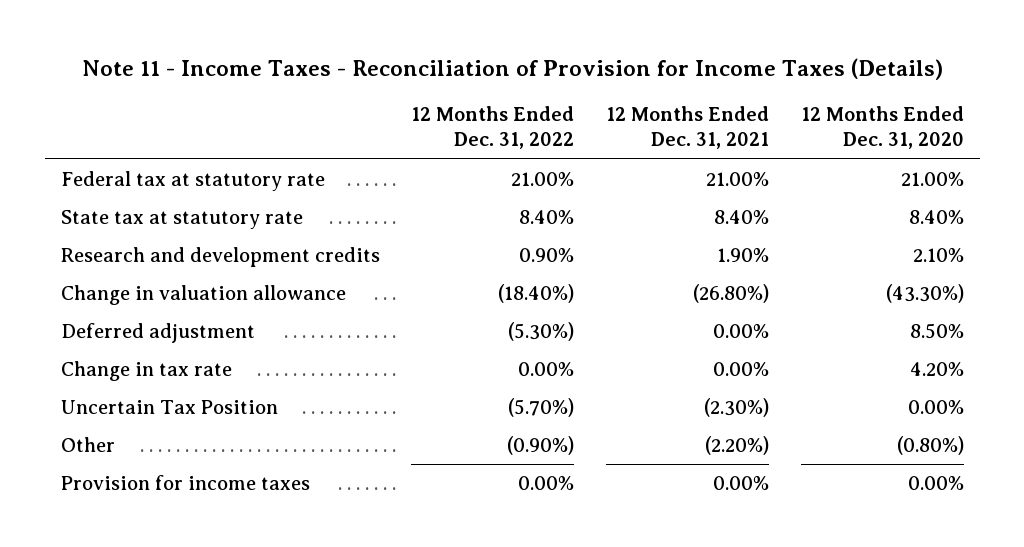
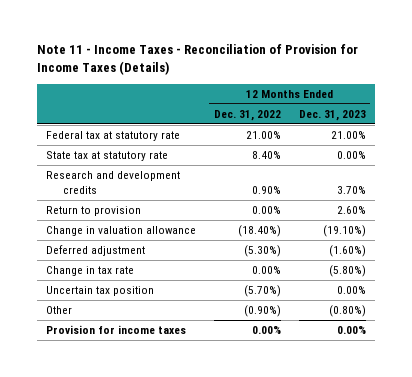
[606,106,770,150] 12 Months Ended Dec. 31, 2021 -> none
[800,106,964,150] 12 Months Ended Dec. 31, 2020 -> none
none -> [298,109,366,121] Dec. 31, 2023
none -> [45,206,141,217] Return to provision
[60,399,278,414] Uncertain Tax Position -> [45,286,154,297] Uncertain tax position

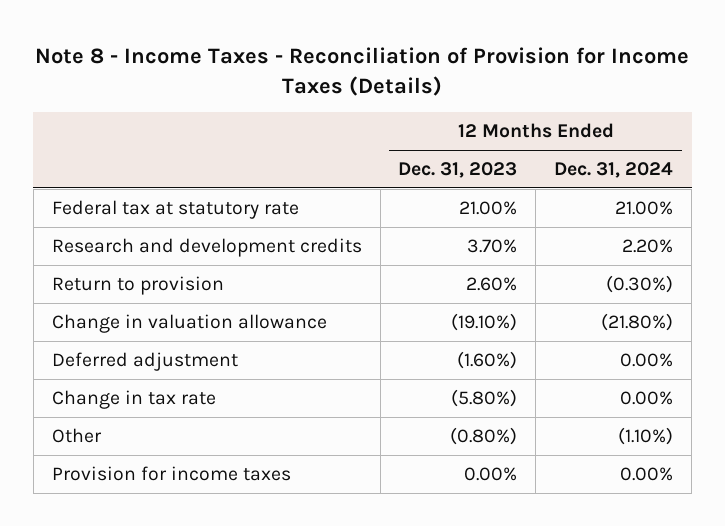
[36,44,358,76] Note 11 - Income Taxes - Reconciliation of Provision for Income Taxes (Details) -> [35,47,690,97] Note 8 - Income Taxes - Reconciliation of Provision for Income Taxes (Details)
[213,109,281,121] Dec. 31, 2022 -> none
none -> [554,161,674,178] Dec. 31, 2024
[45,151,168,162] State tax at statutory rate -> none
[45,286,154,297] Uncertain tax position -> none

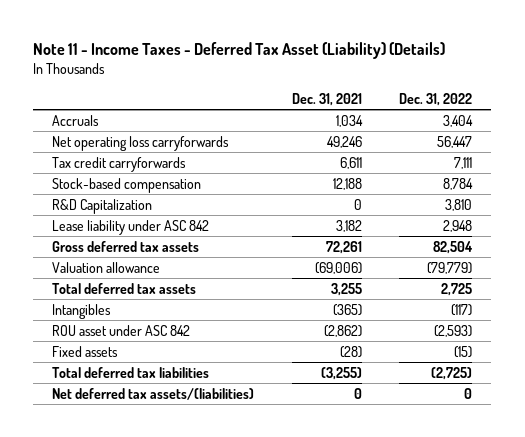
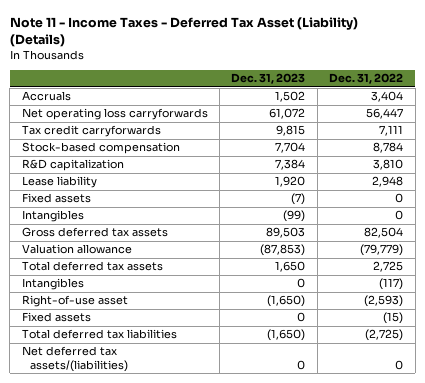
[291,92,362,106] Dec. 31, 2021 -> none
none -> [231,73,306,85] Dec. 31, 2023
[52,198,153,214] R&D Capitalization -> [21,159,124,172] R&D capitalization
[52,219,210,235] Lease liability under ASC 842 -> [21,176,97,189] Lease liability
none -> [21,193,91,204] Fixed assets
none -> [21,210,84,223] Intangibles
[52,324,191,336] ROU asset under ASC 842 -> [21,295,128,308] Right-of-use asset

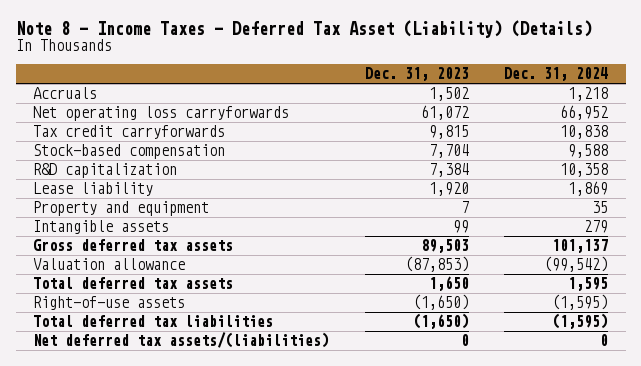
[9,16,358,48] Note 11 - Income Taxes - Deferred Tax Asset (Liability) (Details) -> [15,19,592,38] Note 8 - Income Taxes - Deferred Tax Asset (Liability) (Details)
[329,73,404,85] Dec. 31, 2022 -> none
none -> [504,67,609,82] Dec. 31, 2024
[21,193,91,204] Fixed assets -> none
[21,210,84,223] Intangibles -> none
none -> [33,201,210,217] Property and equipment
none -> [33,220,170,235] Intangible assets
[21,278,84,291] Intangibles -> none
[21,312,91,323] Fixed assets -> none
[21,295,128,308] Right-of-use asset -> [33,296,186,311] Right-of-use assets

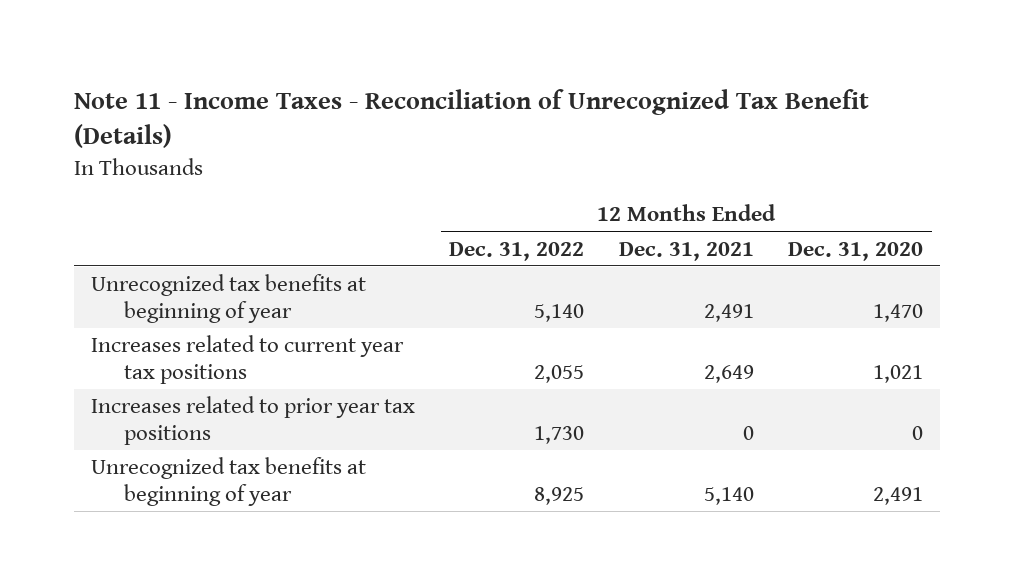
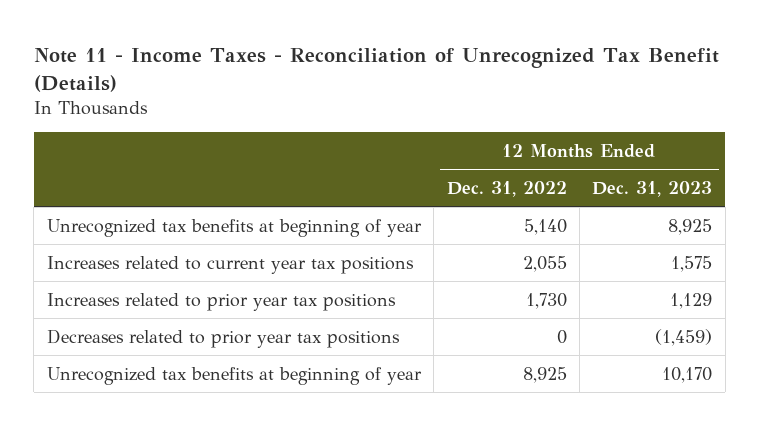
[618,241,754,261] Dec. 31, 2021 -> none
[788,241,924,261] Dec. 31, 2020 -> none
none -> [592,181,713,198] Dec. 31, 2023
none -> [46,328,400,348] Decreases related to prior year tax positions

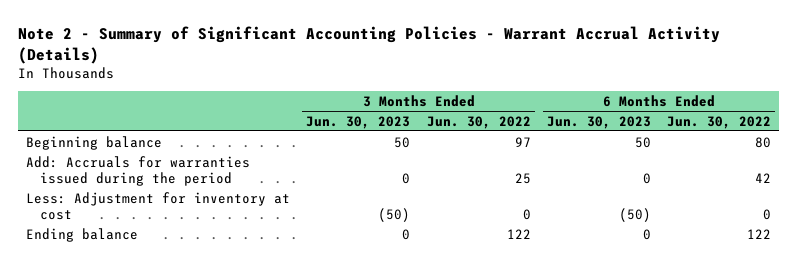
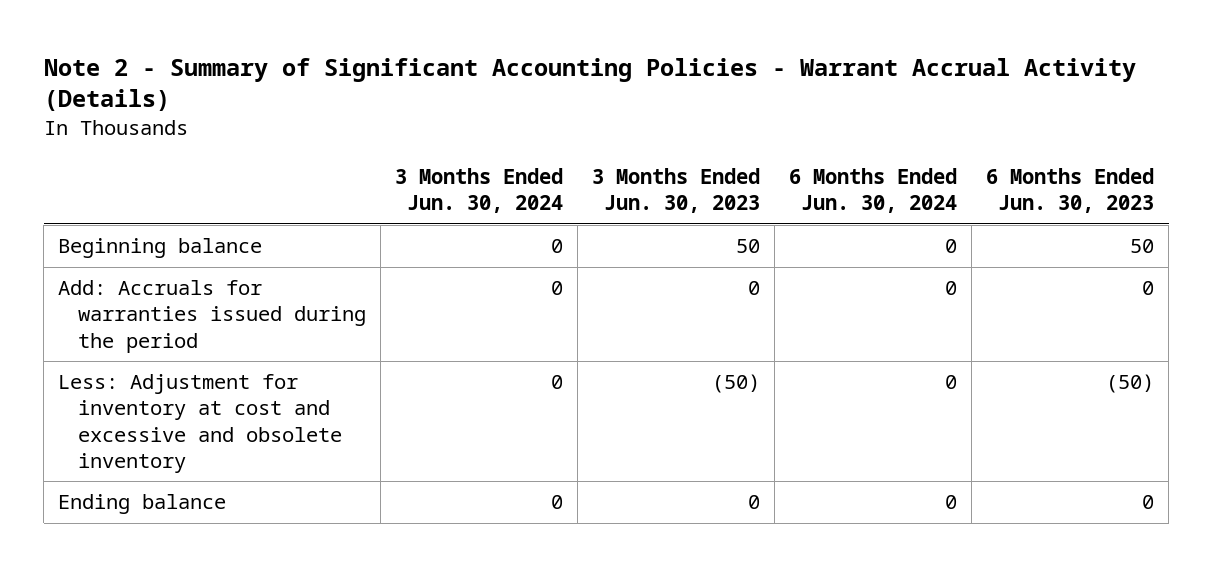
[426,115,531,129] Jun. 30, 2022 -> none
[667,115,772,129] Jun. 30, 2022 -> none
none -> [394,167,563,213] 3 Months Ended Jun. 30, 2024
none -> [789,167,958,213] 6 Months Ended Jun. 30, 2024
[26,191,291,220] Less: Adjustment for inventory at cost -> [58,374,342,473] Less: Adjustment for inventory at cost and excessive and obsolete inventory

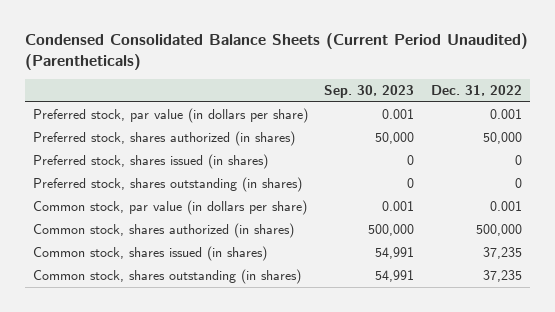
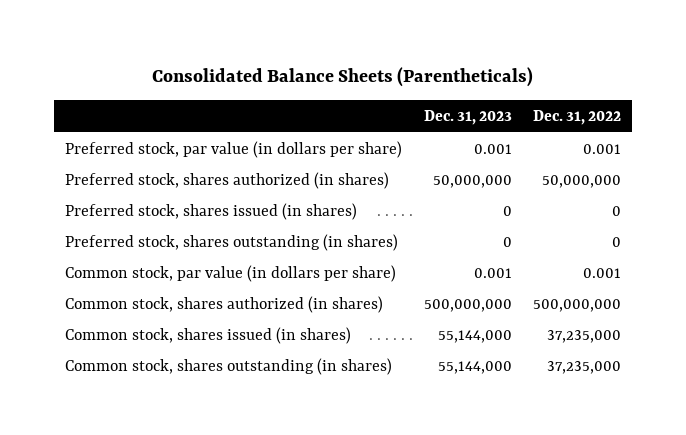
[24,33,528,70] Condensed Consolidated Balance Sheets (Current Period Unaudited) (Parentheticals) -> [152,67,534,88] Consolidated Balance Sheets (Parentheticals)
[324,85,415,99] Sep. 30, 2023 -> none
none -> [423,110,512,126] Dec. 31, 2023
[482,132,522,145] 50,000 -> [542,174,622,188] 50,000,000
[475,224,522,237] 500,000 -> [533,298,622,312] 500,000,000
[482,247,522,260] 37,235 -> [547,329,622,343] 37,235,000
[482,270,522,283] 37,235 -> [547,360,622,374] 37,235,000

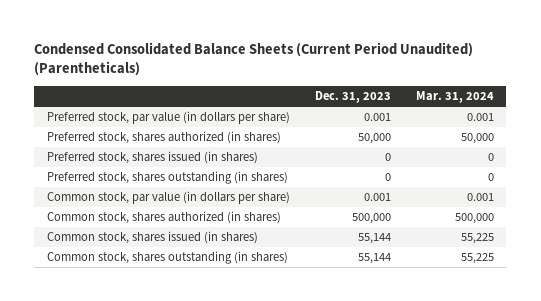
[152,67,534,88] Consolidated Balance Sheets (Parentheticals) -> [34,41,474,77] Condensed Consolidated Balance Sheets (Current Period Unaudited) (Parentheticals)
[533,110,622,126] Dec. 31, 2022 -> none
none -> [415,90,494,103] Mar. 31, 2024
[432,174,512,188] 50,000,000 -> [357,133,391,145] 50,000
[423,298,512,312] 500,000,000 -> [351,213,391,225] 500,000
[437,329,512,343] 55,144,000 -> [357,233,391,245] 55,144
[437,360,512,374] 55,144,000 -> [357,253,391,265] 55,144

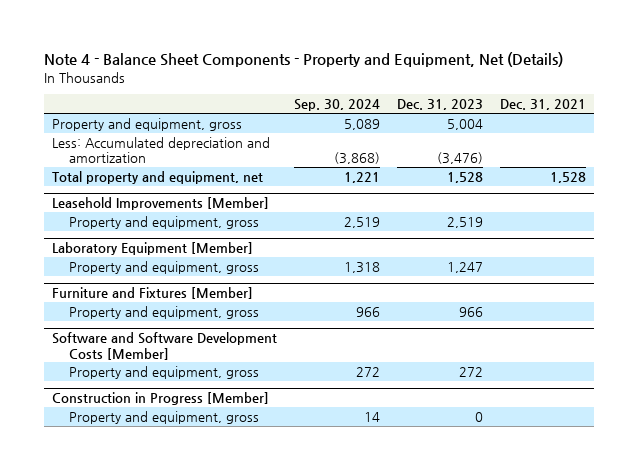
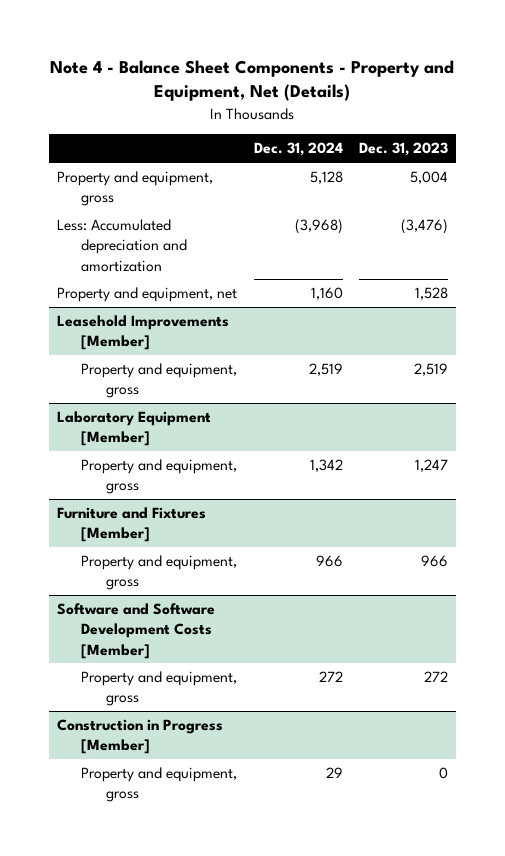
[294,99,381,112] Sep. 30, 2024 -> none
[499,99,586,111] Dec. 31, 2021 -> none
none -> [253,142,343,157] Dec. 31, 2024
[52,170,264,184] Total property and equipment, net -> [57,287,238,303] Property and equipment, net

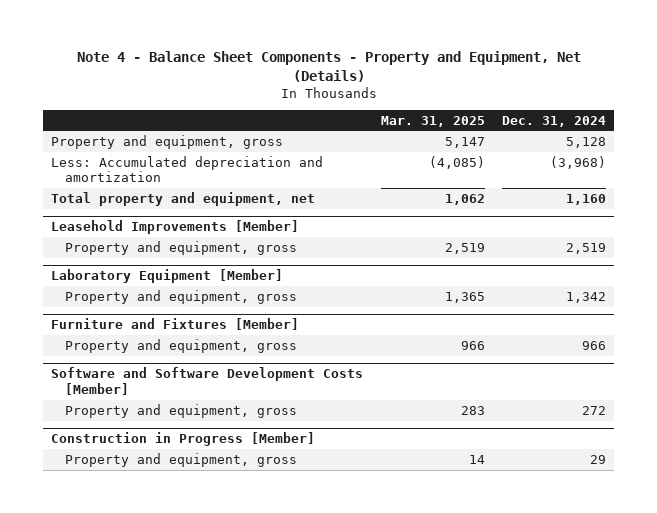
[358,142,448,157] Dec. 31, 2023 -> none
none -> [380,115,485,127] Mar. 31, 2025
[57,287,238,303] Property and equipment, net -> [51,191,316,206] Total property and equipment, net

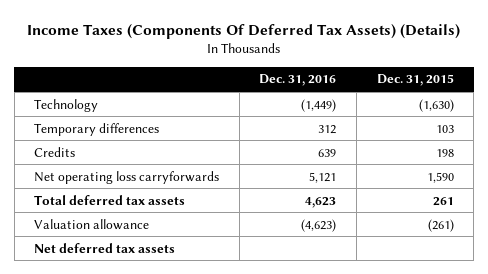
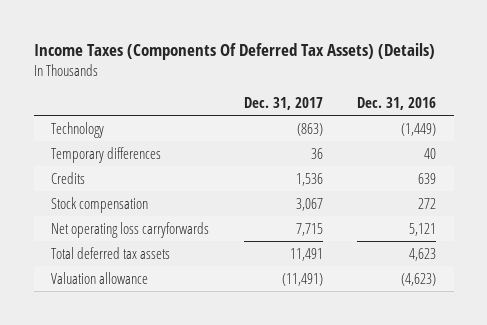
[376,74,454,87] Dec. 31, 2015 -> none
none -> [243,97,323,111] Dec. 31, 2017
[318,124,337,134] 312 -> [424,147,437,159] 40
none -> [51,196,149,213] Stock compensation
[34,242,176,253] Net deferred tax assets -> none

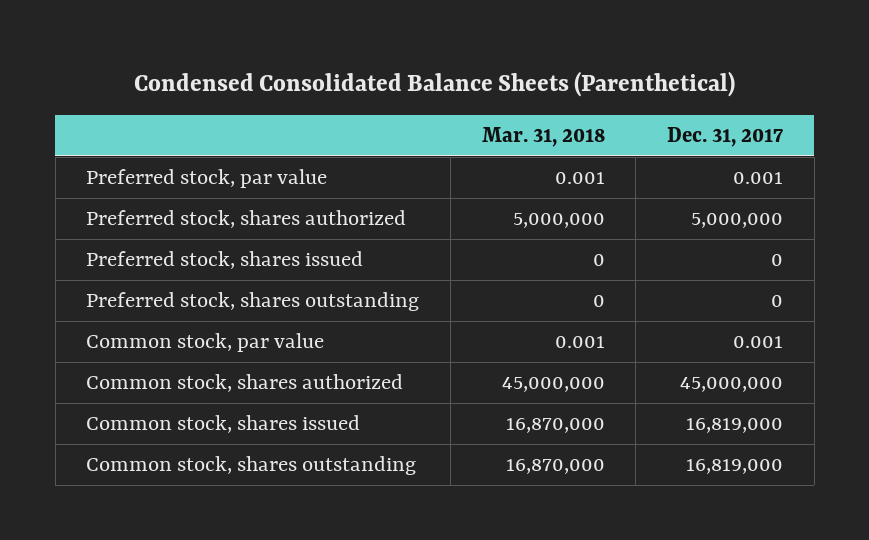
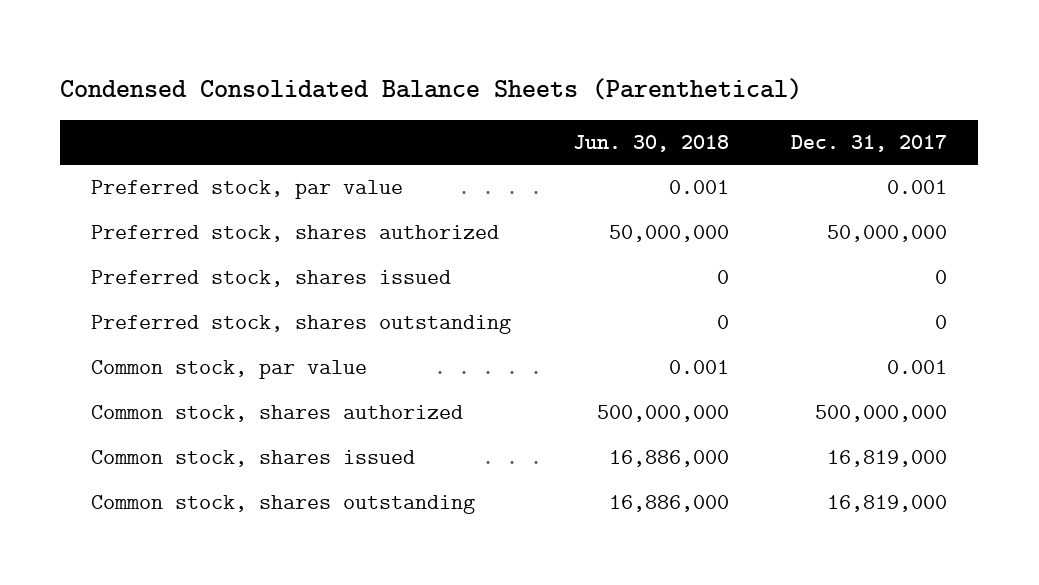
[481,126,605,147] Mar. 31, 2018 -> none
none -> [573,135,730,153] Jun. 30, 2018
[690,213,783,229] 5,000,000 -> [827,225,948,243] 50,000,000
[679,377,783,393] 45,000,000 -> [815,405,948,423] 500,000,000

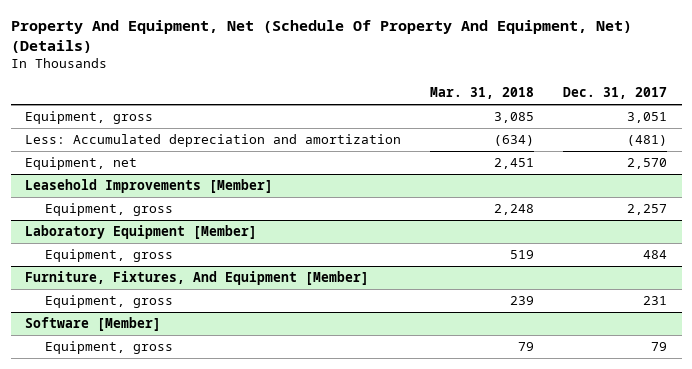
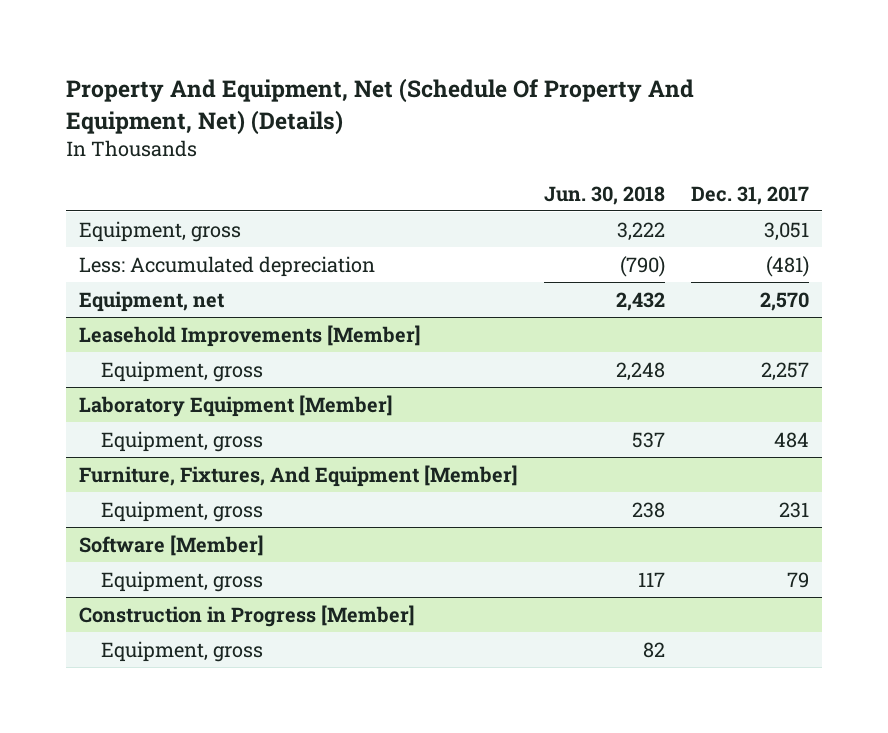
[430,87,535,100] Mar. 31, 2018 -> none
none -> [544,185,666,205] Jun. 30, 2018
[25,134,402,148] Less: Accumulated depreciation and amortization -> [79,255,376,277] Less: Accumulated depreciation
none -> [79,604,416,627] Construction in Progress [Member]
none -> [100,640,263,662] Equipment, gross

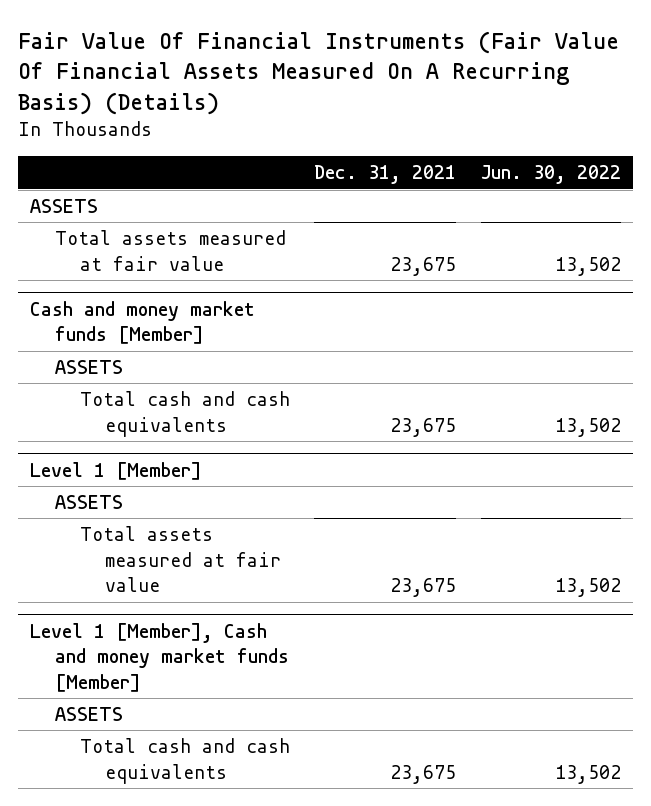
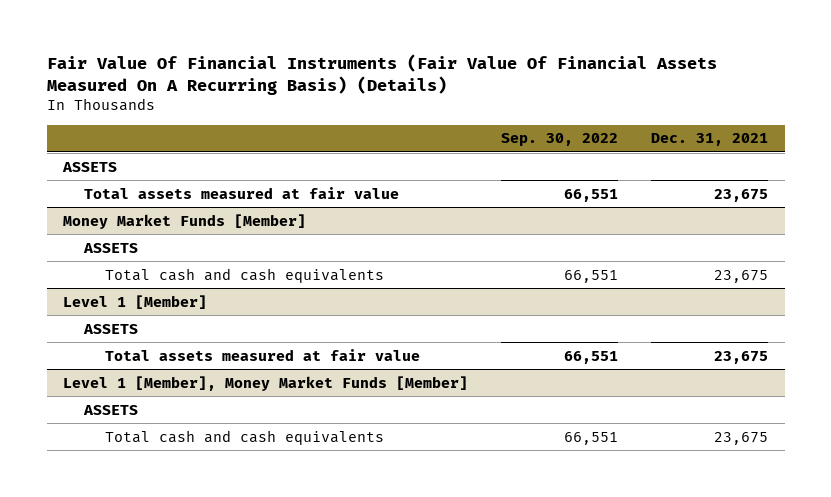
[480,165,621,185] Jun. 30, 2022 -> none
none -> [501,133,619,147] Sep. 30, 2022
[30,300,256,345] Cash and money market funds [Member] -> [63,213,307,229] Money Market Funds [Member]
[30,622,290,692] Level 1 [Member], Cash and money market funds [Member] -> [63,375,469,391] Level 1 [Member], Money Market Funds [Member]

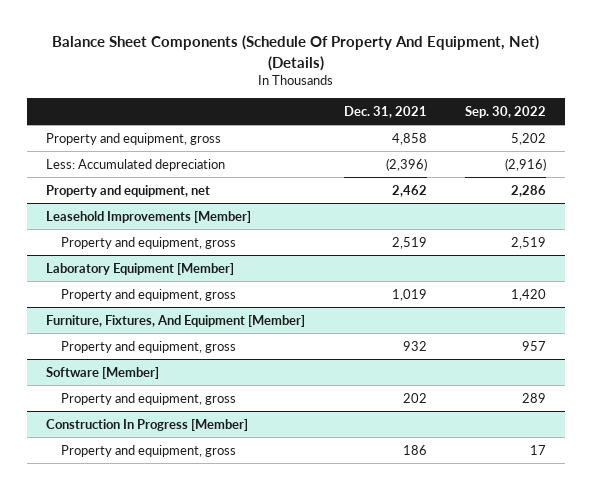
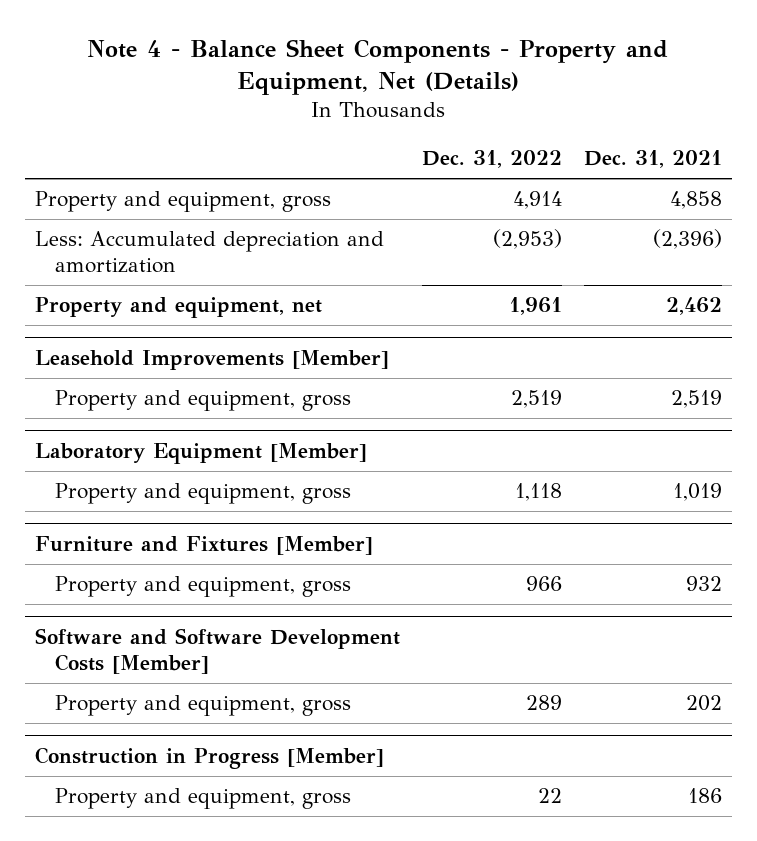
[52,35,540,71] Balance Sheet Components (Schedule Of Property And Equipment, Net) (Details) -> [87,38,669,96] Note 4 - Balance Sheet Components - Property and Equipment, Net (Details)
[464,105,546,118] Sep. 30, 2022 -> none
none -> [421,150,562,169] Dec. 31, 2022
[46,158,226,171] Less: Accumulated depreciation -> [35,231,385,274] Less: Accumulated depreciation and amortization
[46,314,306,327] Furniture, Fixtures, And Equipment [Member] -> [35,536,374,556] Furniture and Fixtures [Member]
[46,366,160,379] Software [Member] -> [35,628,401,674] Software and Software Development Costs [Member]
[46,418,249,431] Construction In Progress [Member] -> [35,747,385,770] Construction in Progress [Member]

